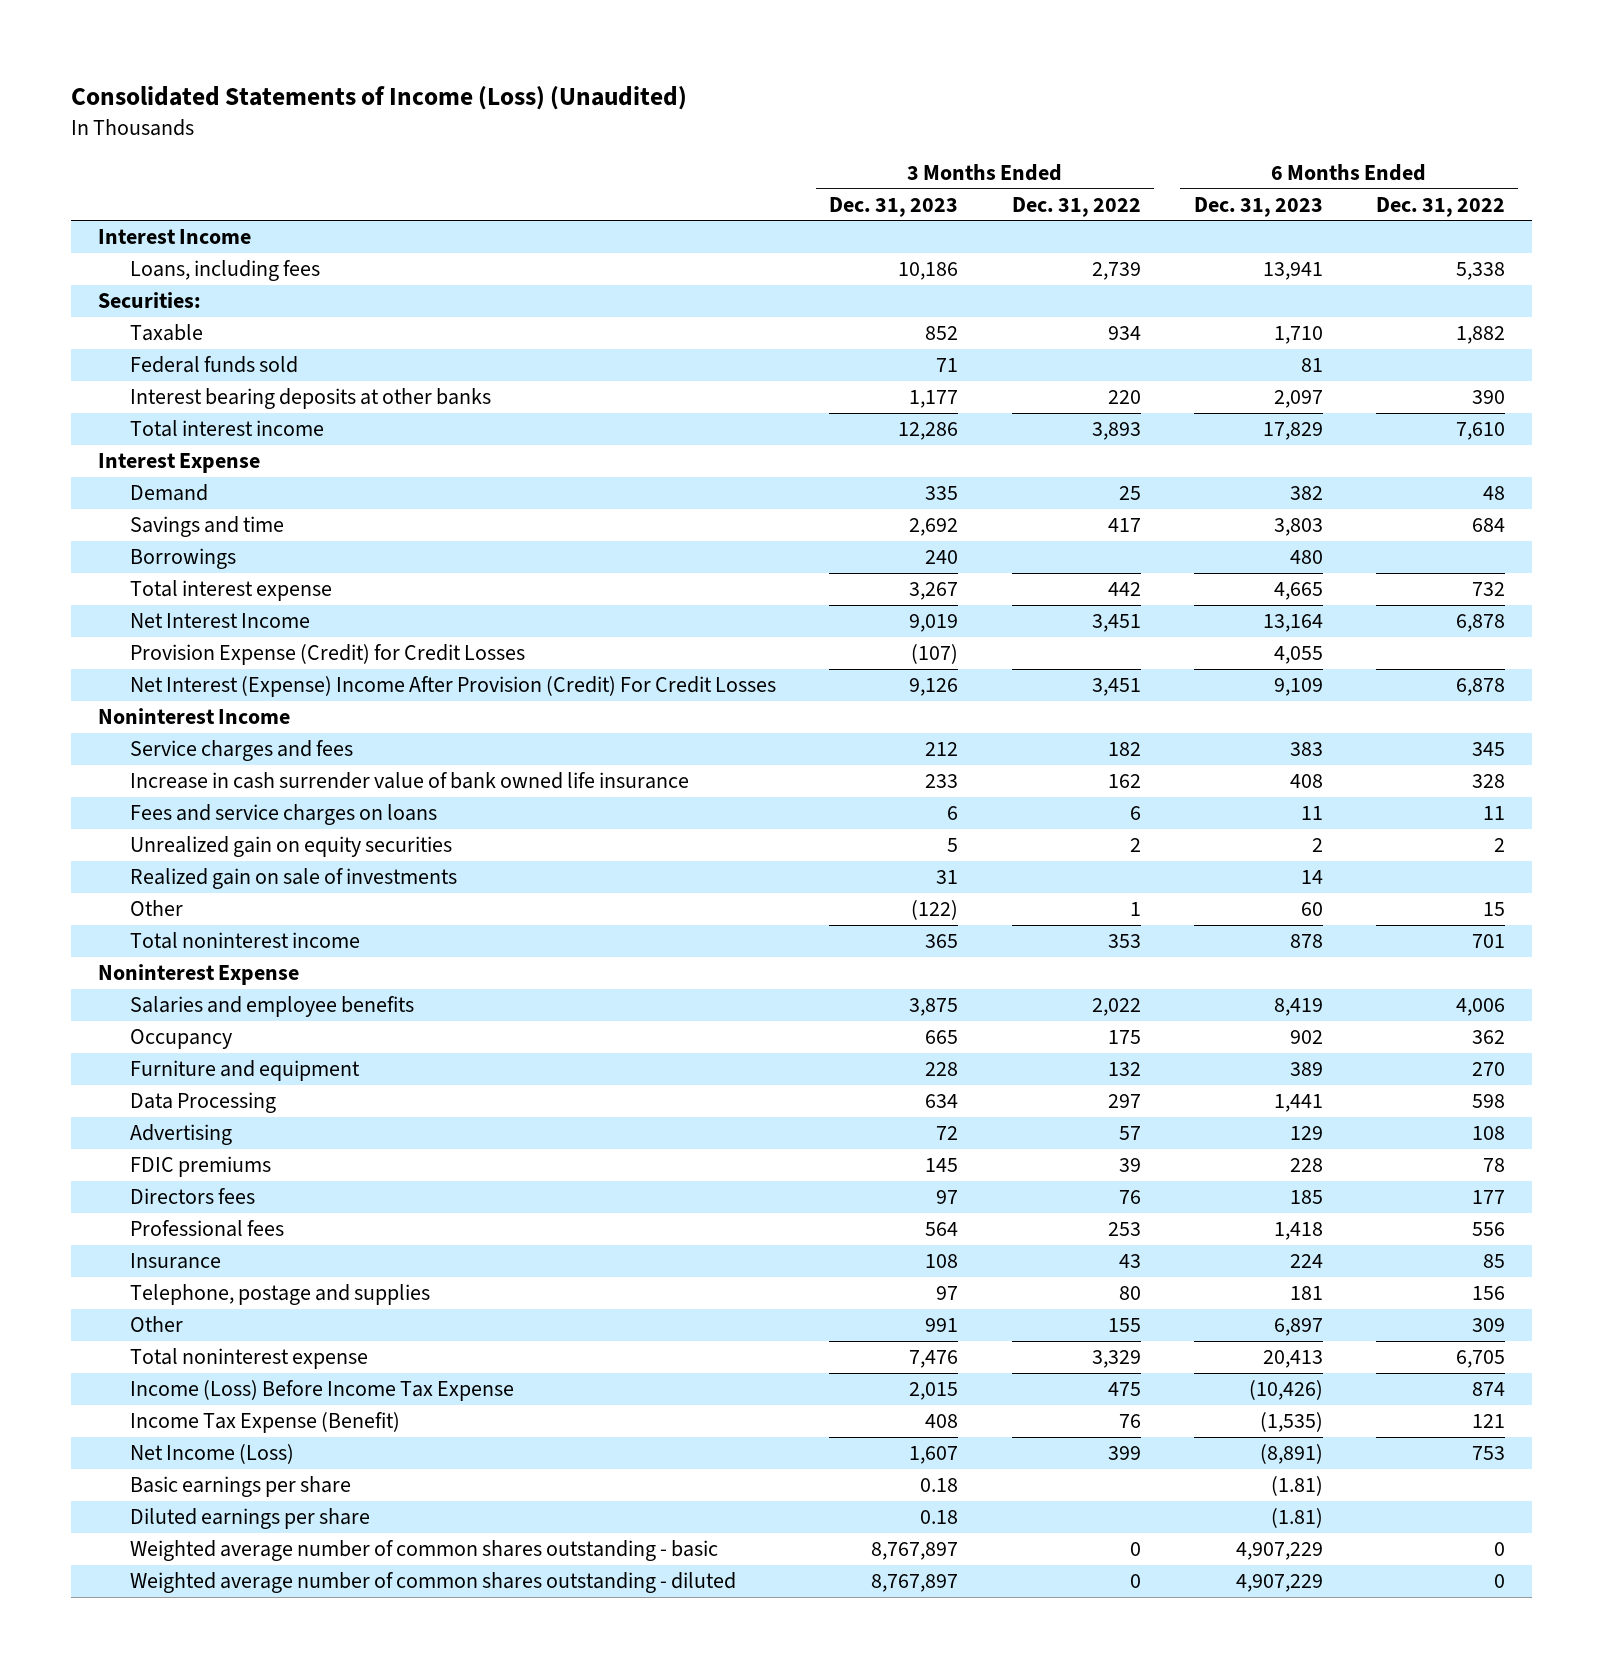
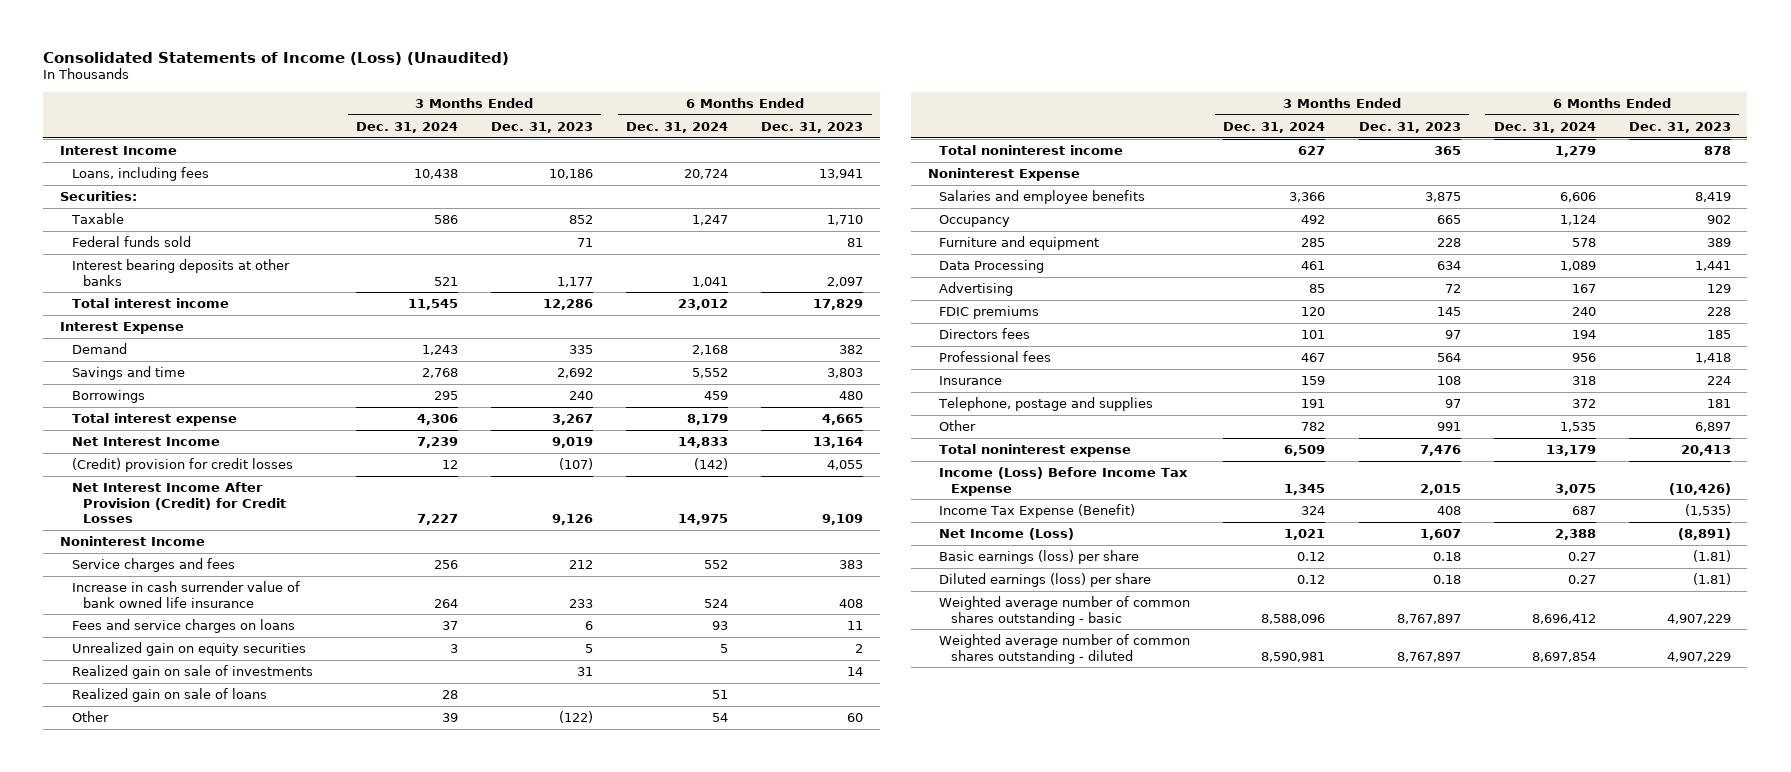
[1011,196,1141,217] Dec. 31, 2022 -> none
[1376,196,1506,217] Dec. 31, 2022 -> none
none -> [355,121,458,133] Dec. 31, 2024
none -> [626,121,729,133] Dec. 31, 2024
[130,644,526,666] Provision Expense (Credit) for Credit Losses -> [71,458,293,473] (Credit) provision for credit losses
[130,676,777,698] Net Interest (Expense) Income After Provision (Credit) For Credit Losses -> [71,482,287,524] Net Interest Income After Provision (Credit) for Credit Losses
none -> [71,688,267,703] Realized gain on sale of loans
[130,1476,352,1498] Basic earnings per share -> [939,550,1140,565] Basic earnings (loss) per share
[130,1508,371,1530] Diluted earnings per share -> [939,573,1152,588] Diluted earnings (loss) per share

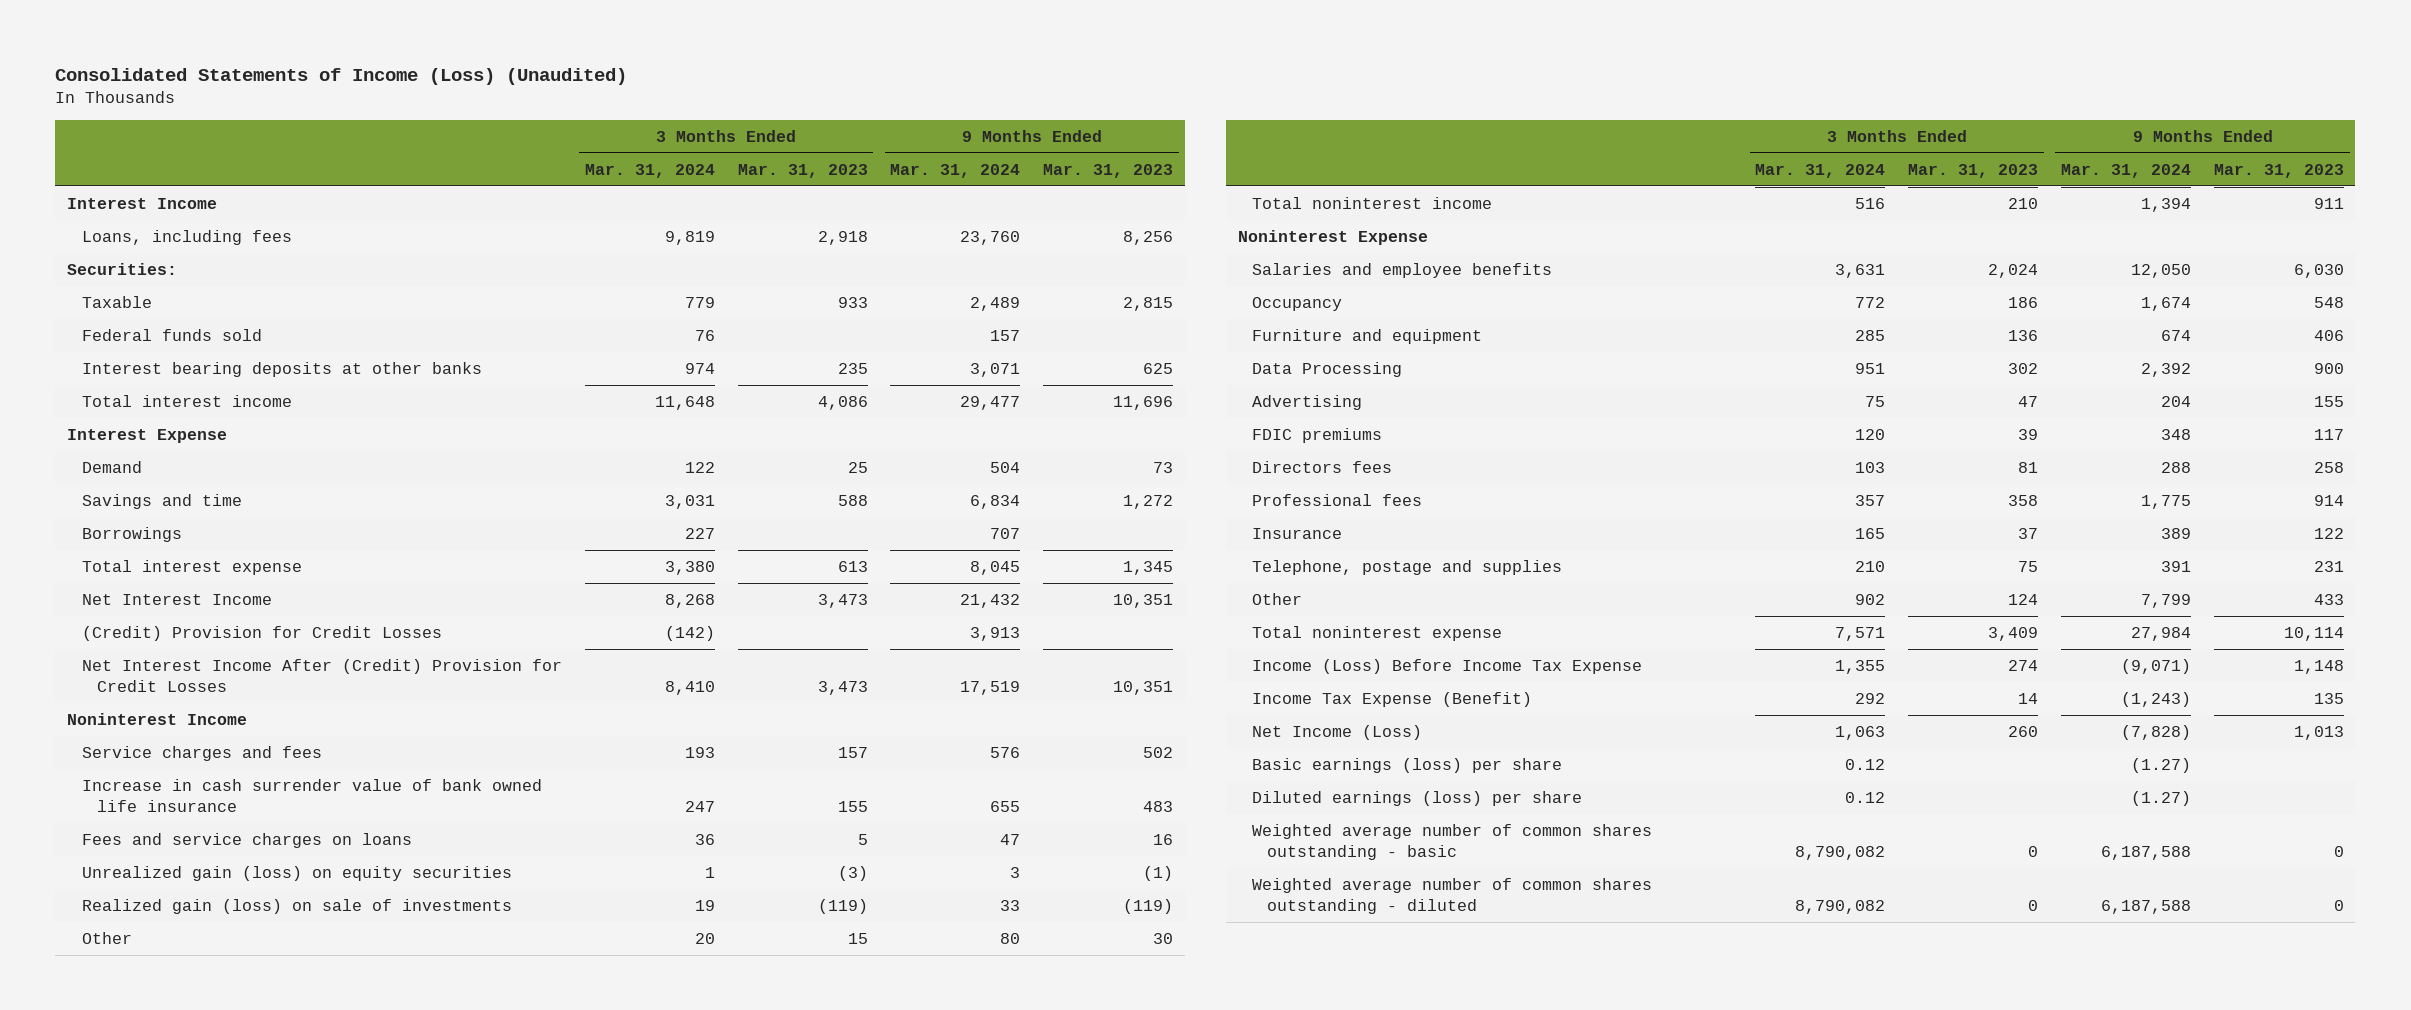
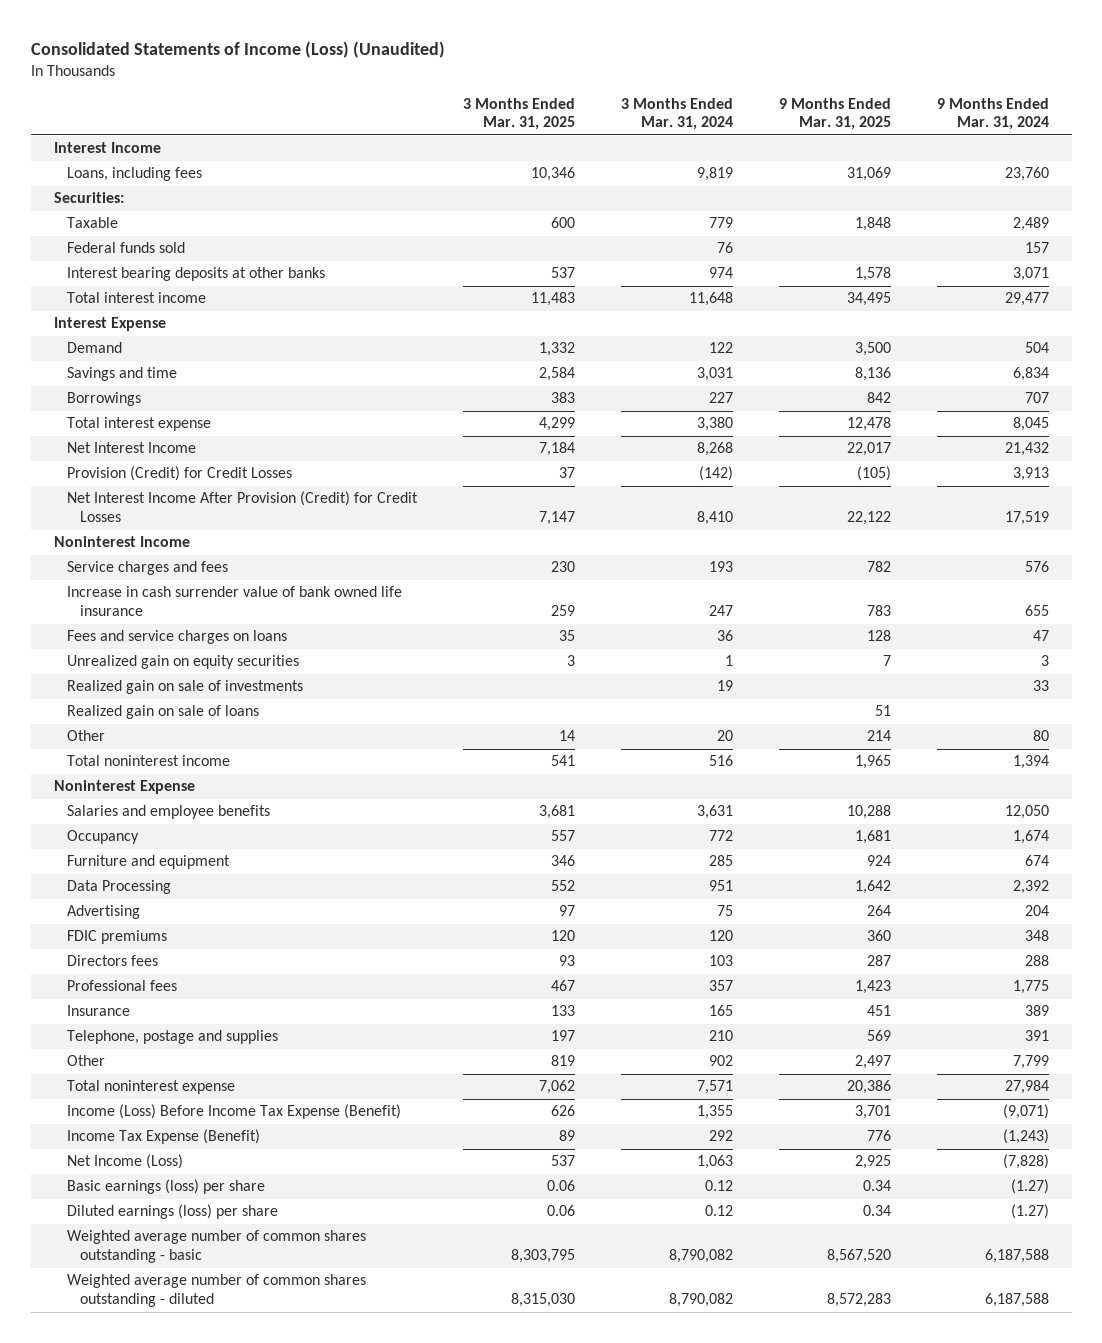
[737,163,868,178] Mar. 31, 2023 -> none
[1043,163,1174,178] Mar. 31, 2023 -> none
none -> [462,97,575,131] 3 Months Ended Mar. 31, 2025
none -> [778,97,891,131] 9 Months Ended Mar. 31, 2025
[81,625,442,641] (Credit) Provision for Credit Losses -> [66,466,292,482] Provision (Credit) for Credit Losses
[81,658,562,693] Net Interest Income After (Credit) Provision for Credit Losses -> [66,491,418,523] Net Interest Income After Provision (Credit) for Credit Losses
[81,865,512,881] Unrealized gain (loss) on equity securities -> [66,655,299,670] Unrealized gain on equity securities
[81,898,512,914] Realized gain (loss) on sale of investments -> [66,680,303,695] Realized gain on sale of investments
none -> [66,705,259,720] Realized gain on sale of loans
[1252,658,1643,674] Income (Loss) Before Income Tax Expense -> [66,1104,401,1120] Income (Loss) Before Income Tax Expense (Benefit)

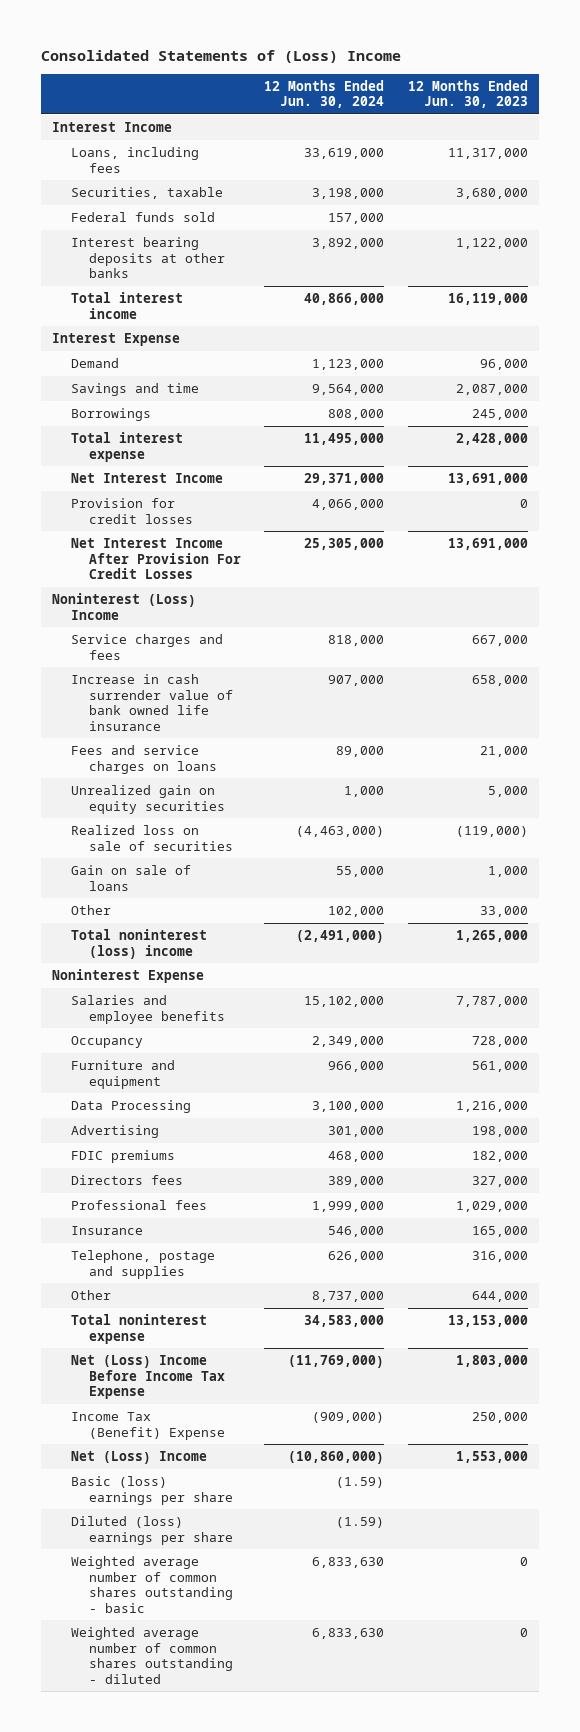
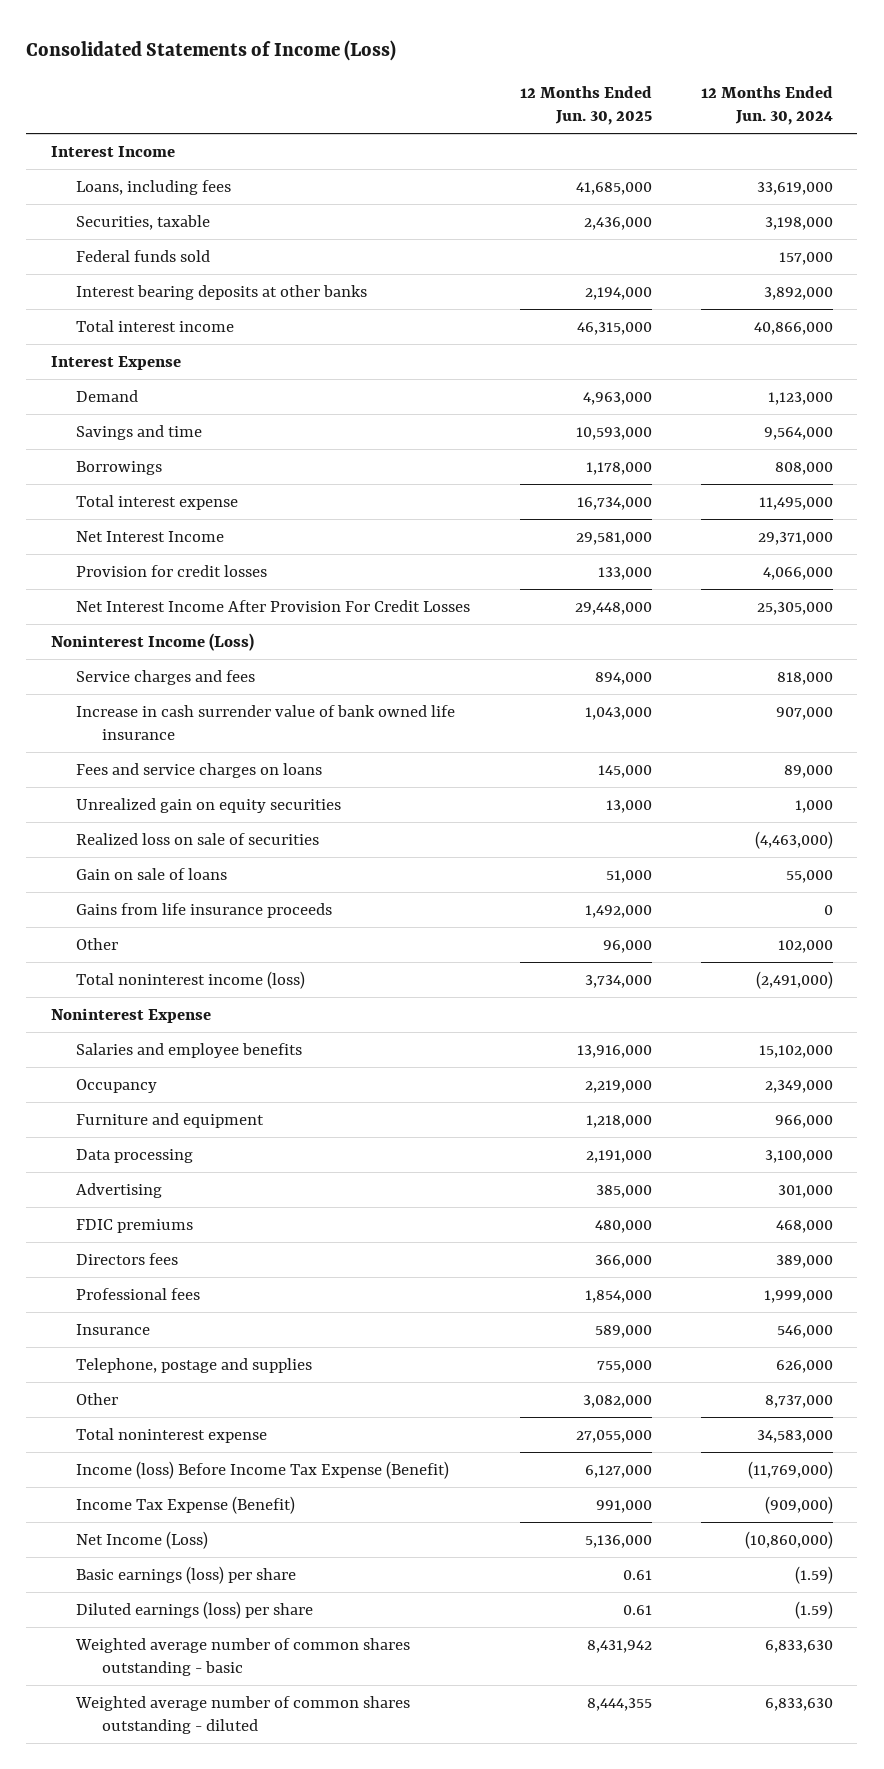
[40,49,401,63] Consolidated Statements of (Loss) Income -> [26,40,397,62] Consolidated Statements of Income (Loss)
[407,79,528,109] 12 Months Ended Jun. 30, 2023 -> none
none -> [519,86,652,126] 12 Months Ended Jun. 30, 2025
[52,593,197,620] Noninterest (Loss) Income -> [50,633,254,652] Noninterest Income (Loss)
none -> [76,903,333,919] Gains from life insurance proceeds
[70,929,207,959] Total noninterest (loss) income -> [76,971,306,990] Total noninterest income (loss)
[70,1100,191,1114] Data Processing -> [76,1149,194,1164] Data processing
[70,1355,225,1400] Net (Loss) Income Before Income Tax Expense -> [76,1461,450,1480] Income (loss) Before Income Tax Expense (Benefit)
[70,1412,225,1440] Income Tax (Benefit) Expense -> [76,1496,296,1515] Income Tax Expense (Benefit)
[70,1451,207,1465] Net (Loss) Income -> [76,1531,209,1550] Net Income (Loss)
[70,1476,233,1505] Basic (loss) earnings per share -> [76,1566,297,1585] Basic earnings (loss) per share
[70,1516,233,1545] Diluted (loss) earnings per share -> [76,1601,314,1620] Diluted earnings (loss) per share

